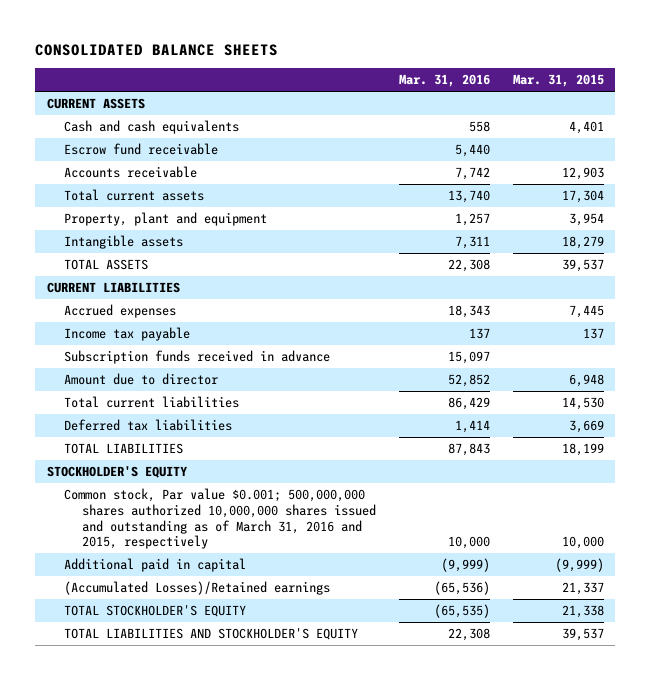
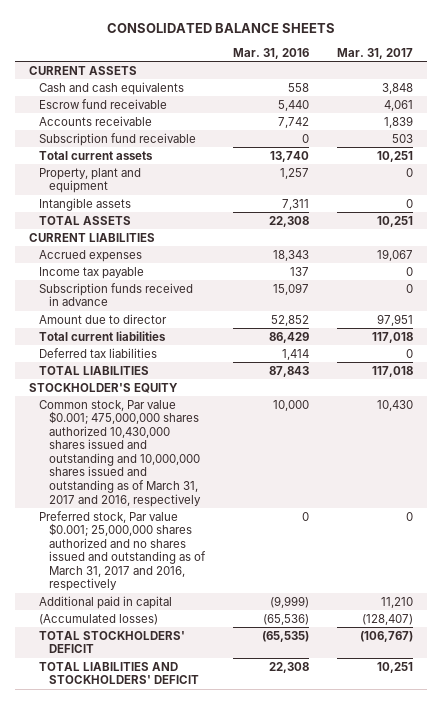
[512,74,604,88] Mar. 31, 2015 -> none
none -> [336,48,413,60] Mar. 31, 2017
none -> [39,132,197,146] Subscription fund receivable
[64,488,377,550] Common stock, Par value $0.001; 500,000,000 shares authorized 10,000,000 shares issued and outstanding as of March 31, 2016 and 2015, respectively -> [39,399,201,507] Common stock, Par value $0.001; 475,000,000 shares authorized 10,430,000 shares issued and outstanding and 10,000,000 shares issued and outstanding as of March 31, 2017 and 2016, respectively
none -> [39,510,206,592] Preferred stock, Par value $0.001; 25,000,000 shares authorized and no shares issued and outstanding as of March 31, 2017 and 2016, respectively
[64,581,331,596] (Accumulated Losses)/Retained earnings -> [39,613,159,625] (Accumulated losses)
[64,605,247,618] TOTAL STOCKHOLDER'S EQUITY -> [39,630,186,654] TOTAL STOCKHOLDERS' DEFICIT
[64,628,359,641] TOTAL LIABILITIES AND STOCKHOLDER'S EQUITY -> [39,661,199,685] TOTAL LIABILITIES AND STOCKHOLDERS' DEFICIT

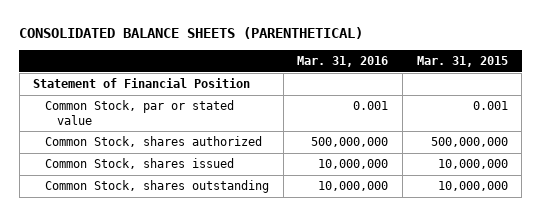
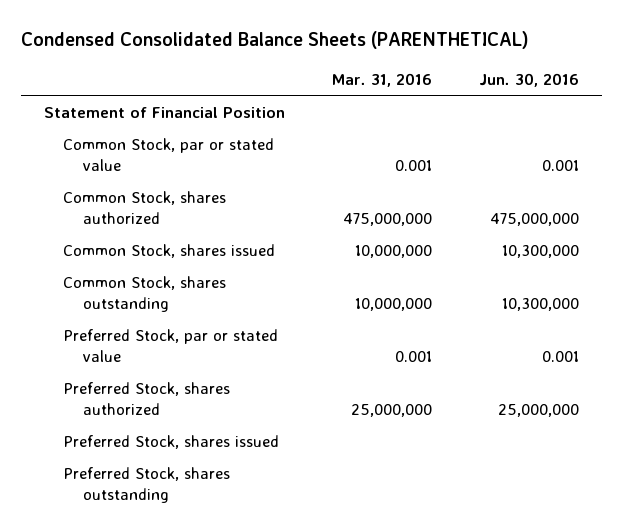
[19,26,364,39] CONSOLIDATED BALANCE SHEETS (PARENTHETICAL) -> [20,31,529,50] Condensed Consolidated Balance Sheets (PARENTHETICAL)
[416,56,508,68] Mar. 31, 2015 -> none
none -> [478,72,579,87] Jun. 30, 2016
[311,137,389,148] 500,000,000 -> [342,212,432,226] 475,000,000
none -> [63,328,279,362] Preferred Stock, par or stated value
none -> [63,381,231,415] Preferred Stock, shares authorized
none -> [63,434,280,449] Preferred Stock, shares issued
none -> [63,466,231,503] Preferred Stock, shares outstanding

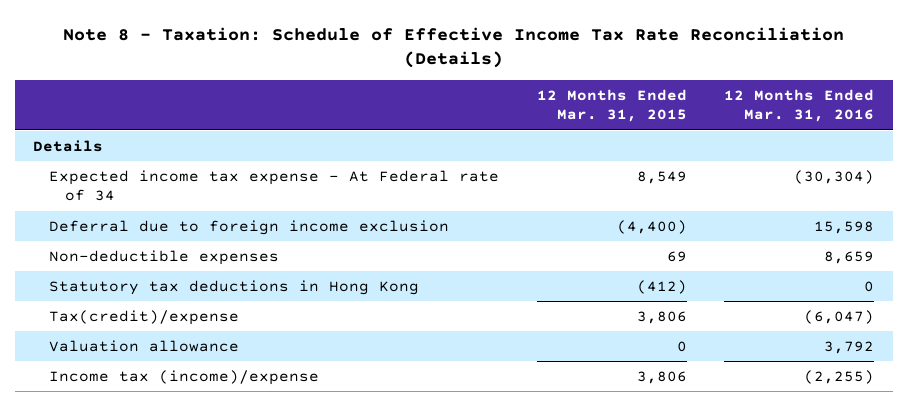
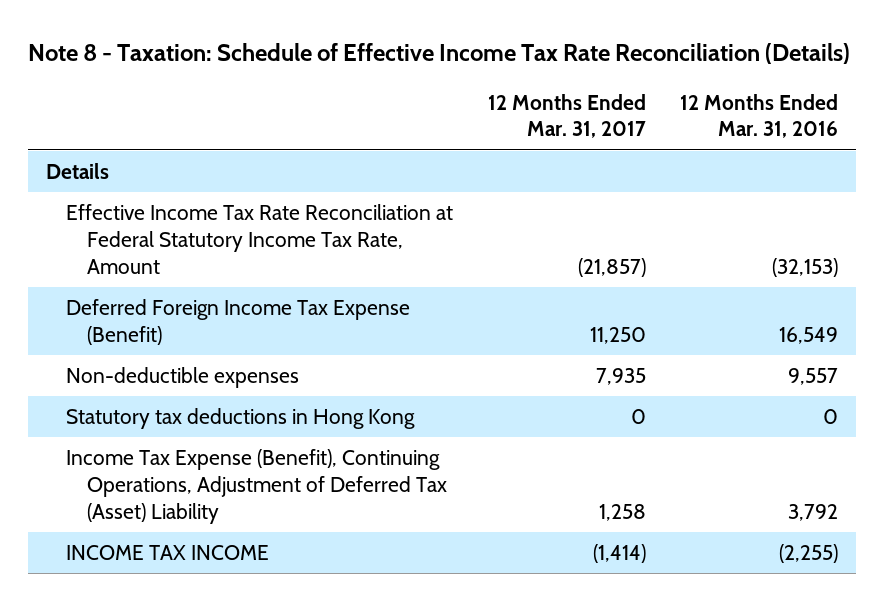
[536,88,687,123] 12 Months Ended Mar. 31, 2015 -> none
none -> [487,93,646,139] 12 Months Ended Mar. 31, 2017
[49,169,500,202] Expected income tax expense - At Federal rate of 34 -> [66,203,454,274] Effective Income Tax Rate Reconciliation at Federal Statutory Income Tax Rate, Amount
[793,169,874,184] (30,304) -> [772,257,839,277] (32,153)
[49,219,450,235] Deferral due to foreign income exclusion -> [66,298,411,345] Deferred Foreign Income Tax Expense (Benefit)
[813,220,874,234] 15,598 -> [779,326,839,344] 16,549
[823,250,874,264] 8,659 -> [788,367,839,385] 9,557
[49,309,240,325] Tax(credit)/expense -> none
[49,339,240,352] Valuation allowance -> [66,448,448,524] Income Tax Expense (Benefit), Continuing Operations, Adjustment of Deferred Tax (Asset) Liability
[49,369,320,385] Income tax (income)/expense -> [66,544,270,560] INCOME TAX INCOME

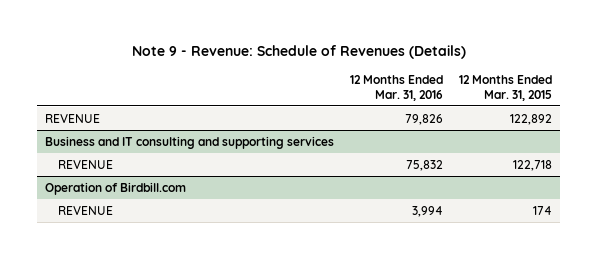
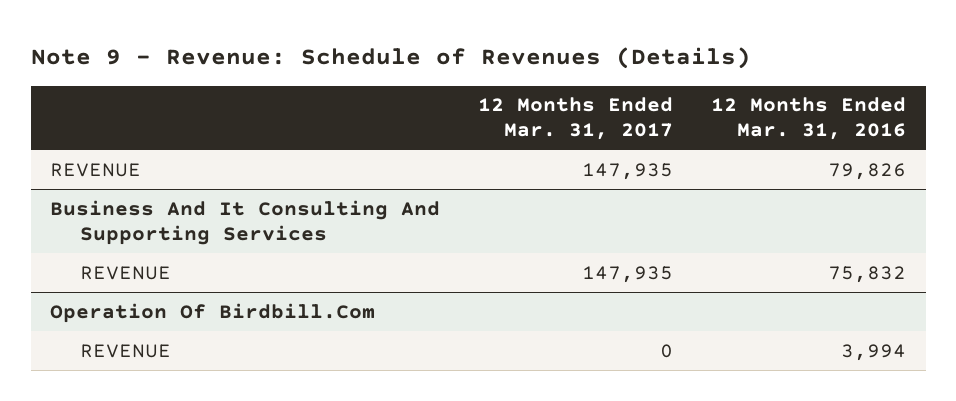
[459,75,553,101] 12 Months Ended Mar. 31, 2015 -> none
none -> [478,97,674,141] 12 Months Ended Mar. 31, 2017
[45,135,335,149] Business and IT consulting and supporting services -> [49,199,440,245] Business And It Consulting And Supporting Services
[45,181,187,195] Operation of Birdbill.com -> [49,302,375,323] Operation Of Birdbill.Com

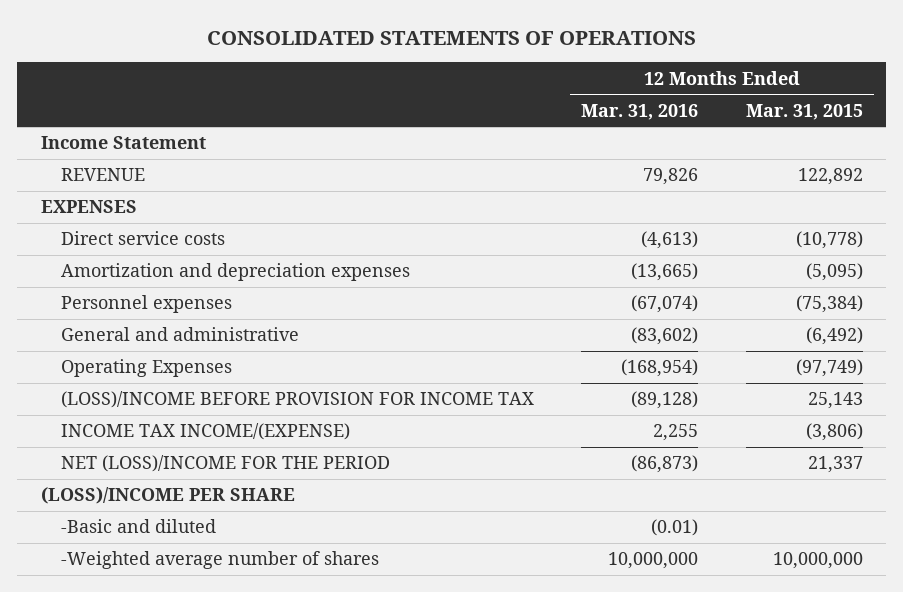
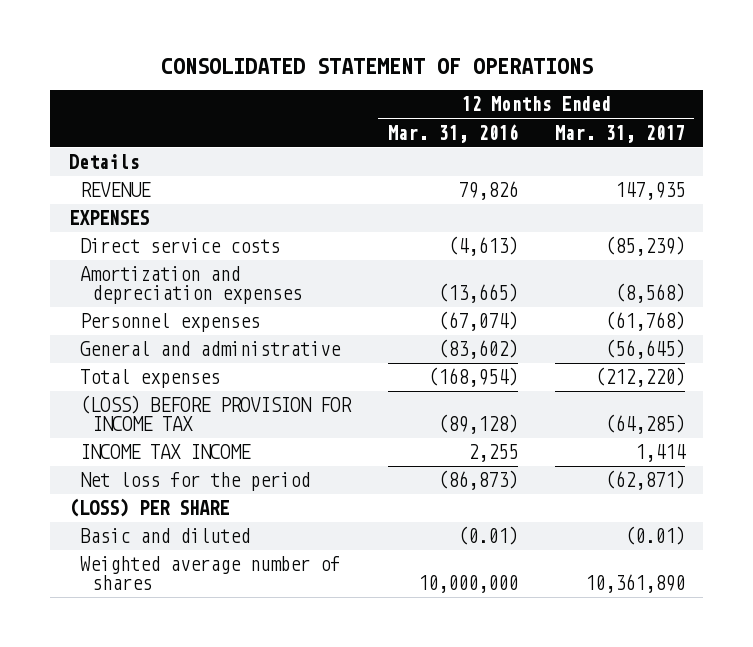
[206,30,696,45] CONSOLIDATED STATEMENTS OF OPERATIONS -> [160,58,593,75] CONSOLIDATED STATEMENT OF OPERATIONS
[745,103,863,120] Mar. 31, 2015 -> none
none -> [554,124,685,143] Mar. 31, 2017
[40,136,206,150] Income Statement -> none
none -> [68,154,139,170] Details
[61,359,233,378] Operating Expenses -> [80,369,221,389] Total expenses
[61,391,535,409] (LOSS)/INCOME BEFORE PROVISION FOR INCOME TAX -> [80,395,353,431] (LOSS) BEFORE PROVISION FOR INCOME TAX
[61,423,351,441] INCOME TAX INCOME/(EXPENSE) -> [80,444,252,460] INCOME TAX INCOME
[61,455,391,473] NET (LOSS)/INCOME FOR THE PERIOD -> [80,472,311,492] Net loss for the period
[40,487,295,505] (LOSS)/INCOME PER SHARE -> [68,498,229,518] (LOSS) PER SHARE
[61,519,217,534] -Basic and diluted -> [80,528,251,544] Basic and diluted
[61,551,380,570] -Weighted average number of shares -> [80,556,341,590] Weighted average number of shares

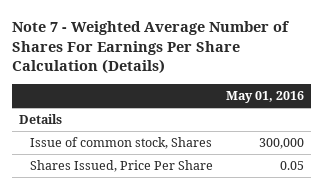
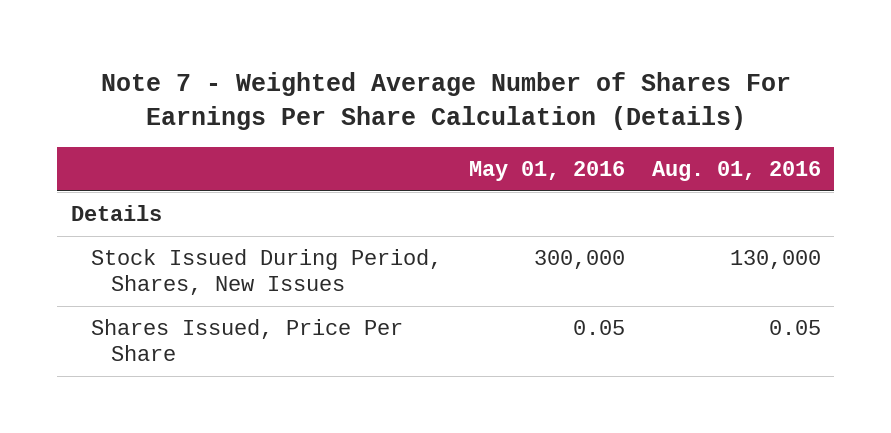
none -> [651,160,821,181] Aug. 01, 2016
[29,137,212,150] Issue of common stock, Shares -> [90,249,442,296] Stock Issued During Period, Shares, New Issues

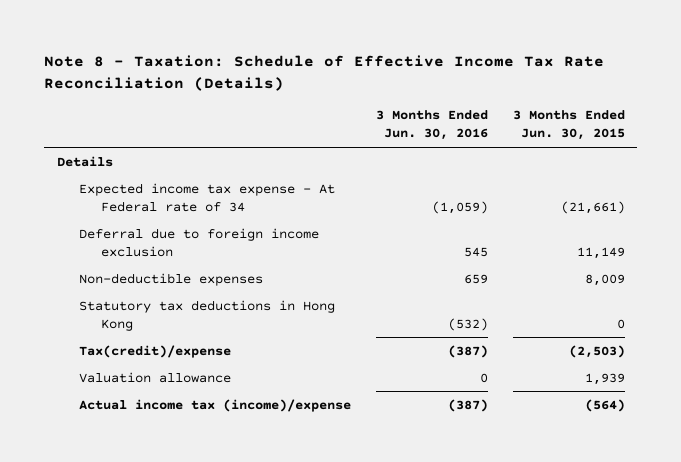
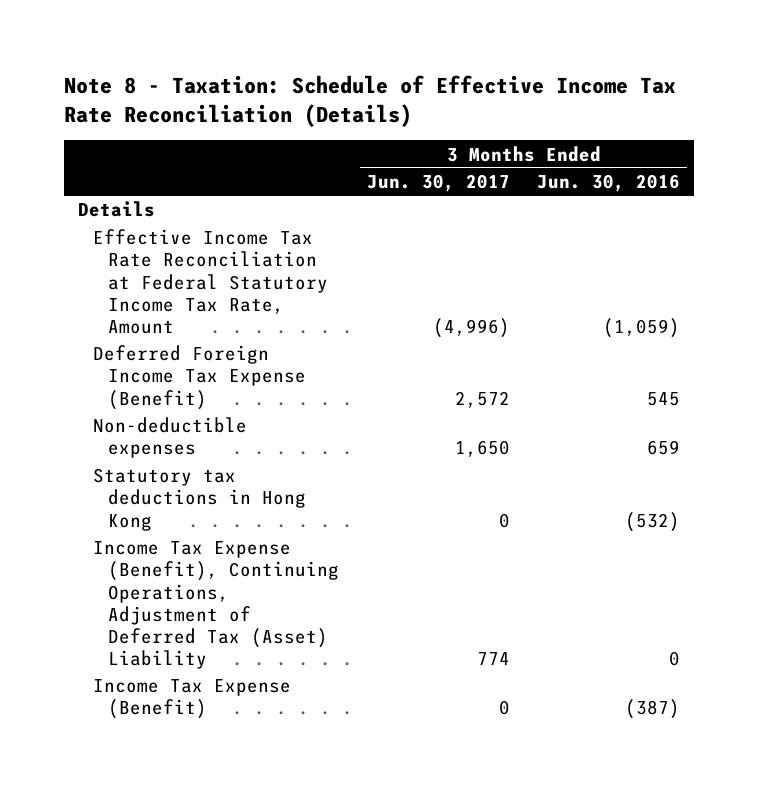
[512,110,625,141] 3 Months Ended Jun. 30, 2015 -> none
none -> [366,174,510,193] Jun. 30, 2017
[78,182,335,212] Expected income tax expense - At Federal rate of 34 -> [92,229,328,334] Effective Income Tax Rate Reconciliation at Federal Statutory Income Tax Rate, Amount
[78,227,319,257] Deferral due to foreign income exclusion -> [92,345,306,410] Deferred Foreign Income Tax Expense (Benefit)
[78,344,231,358] Tax(credit)/expense -> none
[78,371,231,383] Valuation allowance -> none
none -> [92,541,339,670] Income Tax Expense (Benefit), Continuing Operations, Adjustment of Deferred Tax (Asset) Liability
[78,398,351,412] Actual income tax (income)/expense -> [92,679,291,720] Income Tax Expense (Benefit)

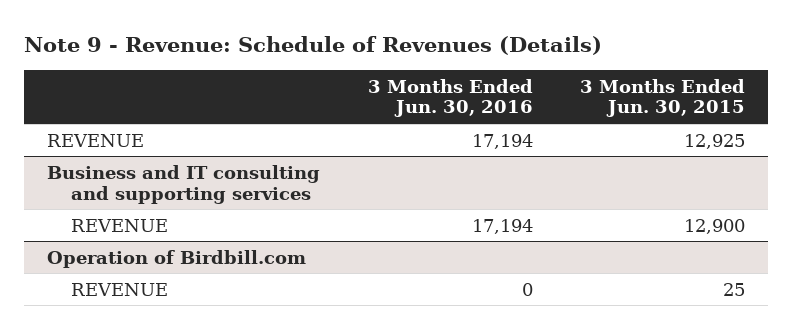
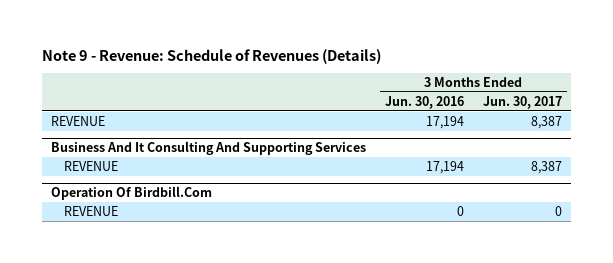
[579,78,745,118] 3 Months Ended Jun. 30, 2015 -> none
none -> [482,95,562,109] Jun. 30, 2017
[47,164,321,204] Business and IT consulting and supporting services -> [51,141,367,156] Business And It Consulting And Supporting Services
[47,249,307,268] Operation of Birdbill.com -> [51,186,213,201] Operation Of Birdbill.Com

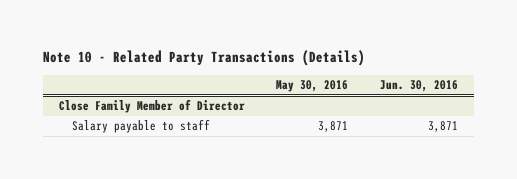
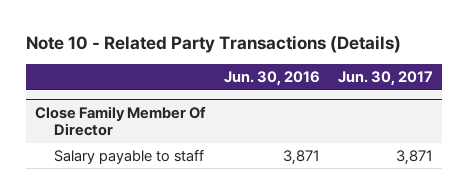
[276,80,349,93] May 30, 2016 -> none
none -> [338,71,434,87] Jun. 30, 2017
[58,99,245,114] Close Family Member of Director -> [34,105,206,137] Close Family Member Of Director

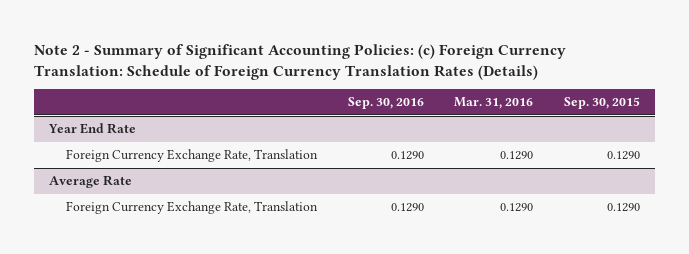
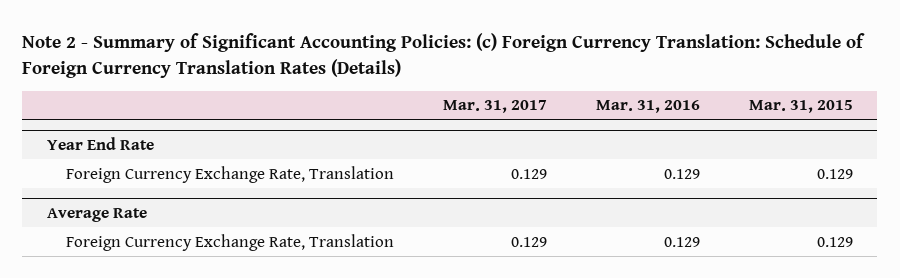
[347,97,424,110] Sep. 30, 2016 -> none
[564,97,641,110] Sep. 30, 2015 -> none
none -> [442,100,547,114] Mar. 31, 2017
none -> [748,100,853,114] Mar. 31, 2015
[500,151,534,161] 0.1290 -> [663,168,700,179] 0.129
[500,203,534,213] 0.1290 -> [663,236,700,247] 0.129

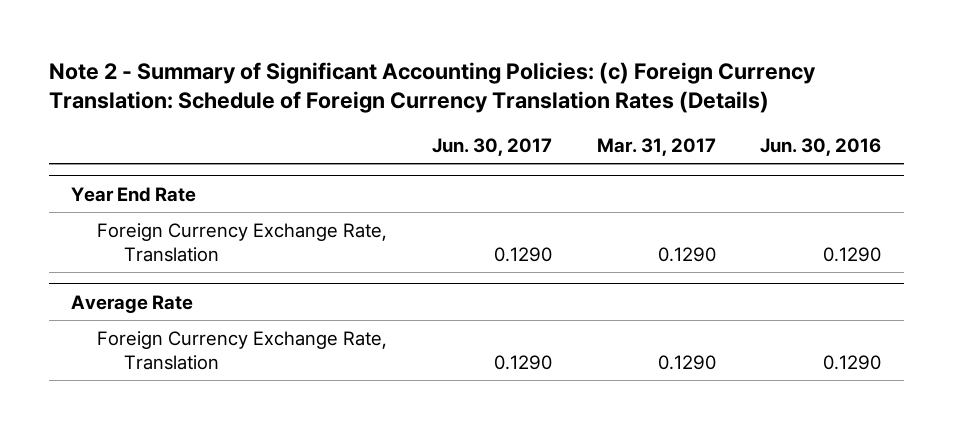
[595,100,700,114] Mar. 31, 2016 -> none
[748,100,853,114] Mar. 31, 2015 -> none
none -> [432,137,553,156] Jun. 30, 2017
none -> [760,137,882,156] Jun. 30, 2016
[510,168,547,179] 0.129 -> [657,246,716,262] 0.1290
[510,236,547,247] 0.129 -> [657,354,716,370] 0.1290

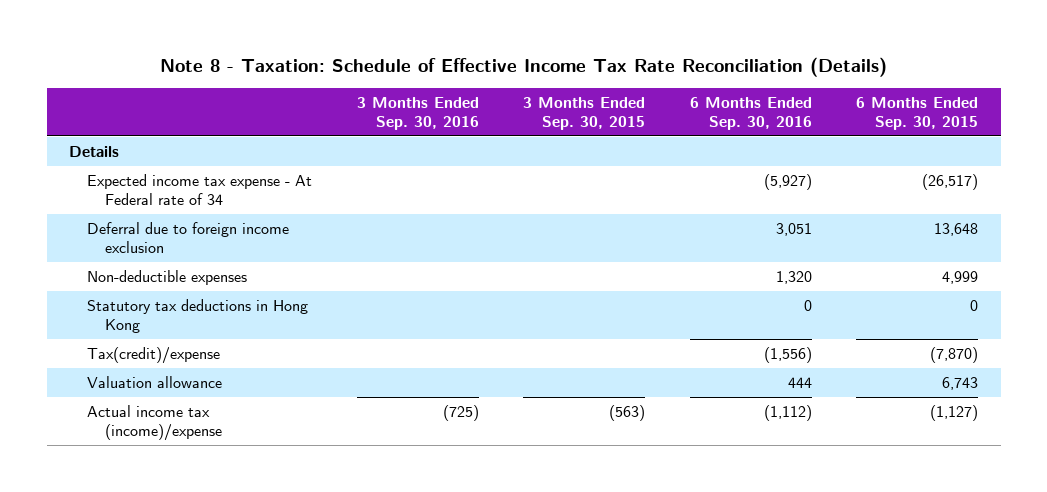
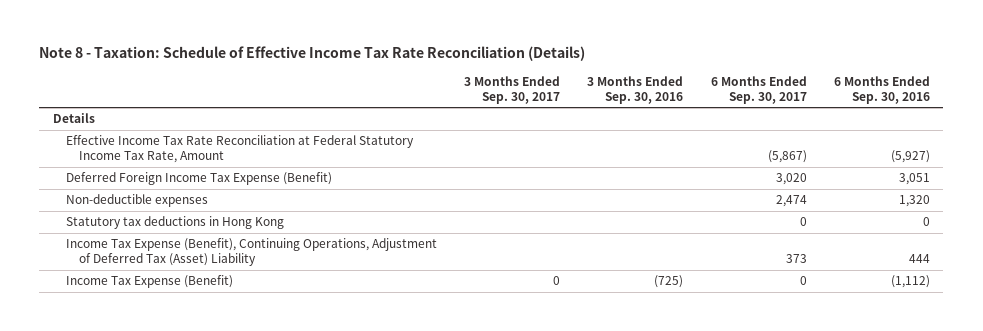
[523,96,646,131] 3 Months Ended Sep. 30, 2015 -> none
[856,96,979,131] 6 Months Ended Sep. 30, 2015 -> none
none -> [464,75,561,104] 3 Months Ended Sep. 30, 2017
none -> [710,75,807,104] 6 Months Ended Sep. 30, 2017
[87,174,313,206] Expected income tax expense - At Federal rate of 34 -> [66,135,415,164] Effective Income Tax Rate Reconciliation at Federal Statutory Income Tax Rate, Amount
[87,222,290,254] Deferral due to foreign income exclusion -> [66,172,333,186] Deferred Foreign Income Tax Expense (Benefit)
[87,347,221,365] Tax(credit)/expense -> none
[87,376,223,389] Valuation allowance -> [66,238,438,267] Income Tax Expense (Benefit), Continuing Operations, Adjustment of Deferred Tax (Asset) Liability
[87,405,223,442] Actual income tax (income)/expense -> [66,275,234,289] Income Tax Expense (Benefit)

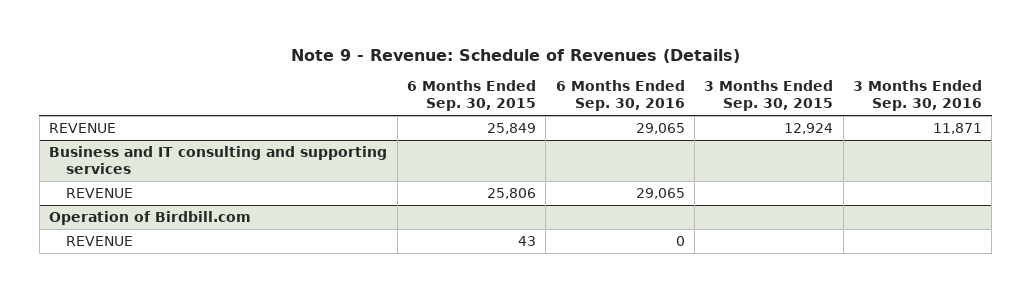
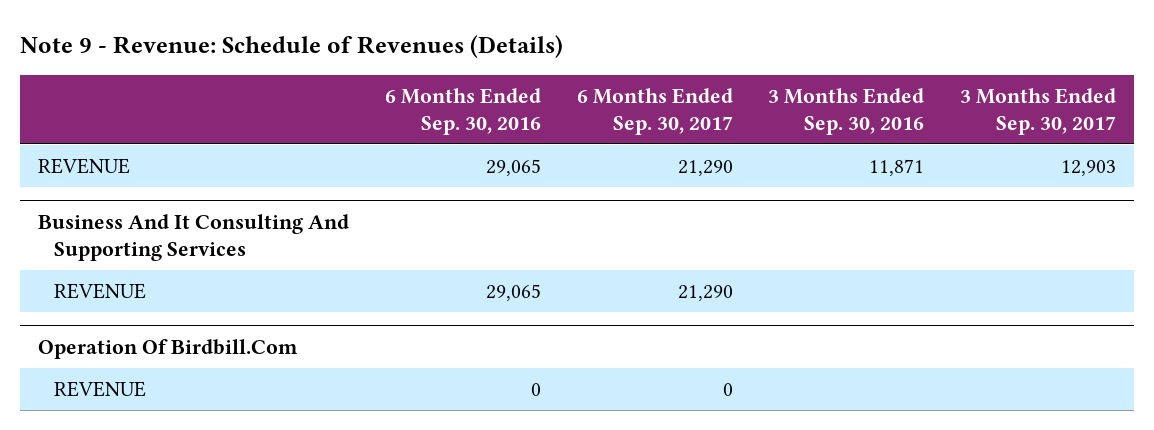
[406,80,536,112] 6 Months Ended Sep. 30, 2015 -> none
[704,80,834,112] 3 Months Ended Sep. 30, 2015 -> none
none -> [576,87,733,135] 6 Months Ended Sep. 30, 2017
none -> [960,87,1117,135] 3 Months Ended Sep. 30, 2017
[49,146,388,174] Business and IT consulting and supporting services -> [37,213,349,261] Business And It Consulting And Supporting Services
[49,211,252,226] Operation of Birdbill.com -> [37,338,298,359] Operation Of Birdbill.Com

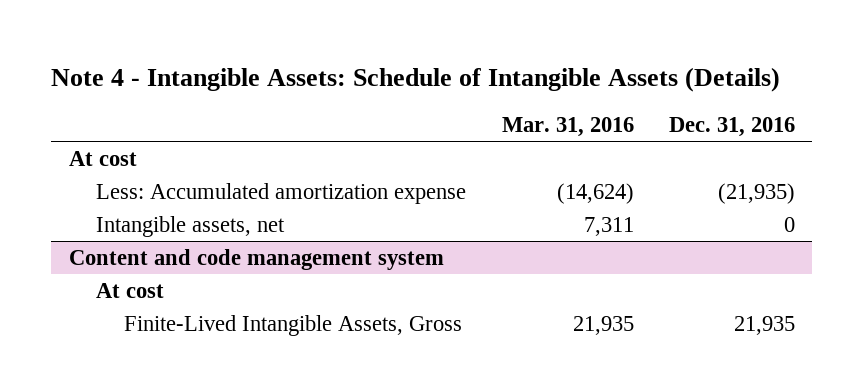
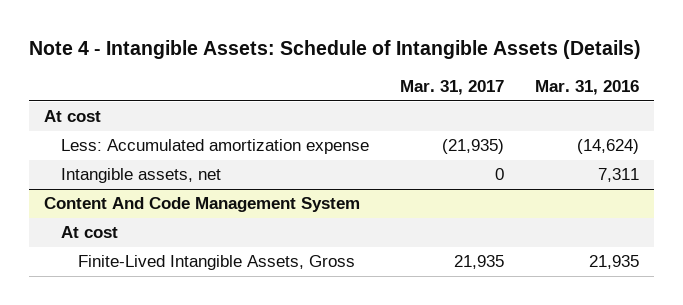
[668,117,795,138] Dec. 31, 2016 -> none
none -> [400,80,505,96] Mar. 31, 2017
[68,248,444,270] Content and code management system -> [43,197,360,213] Content And Code Management System

